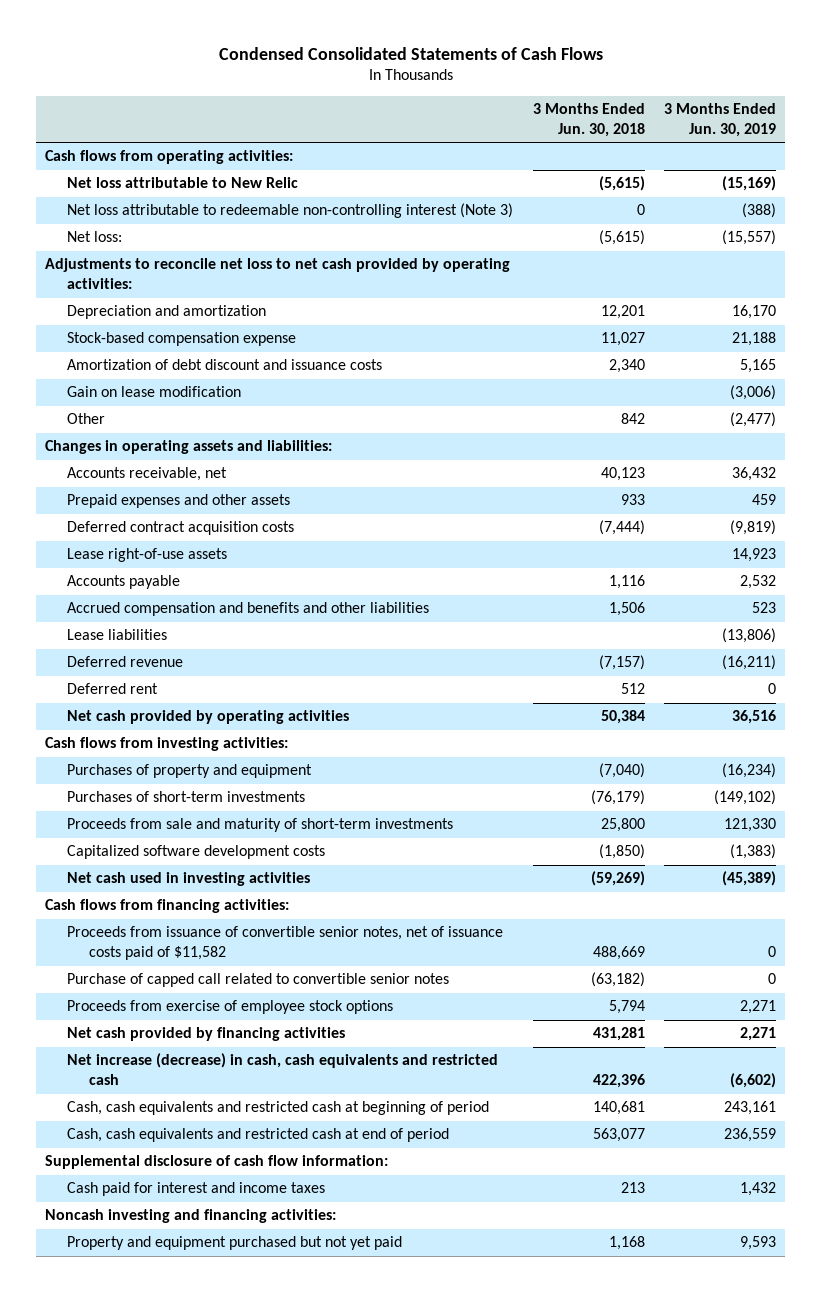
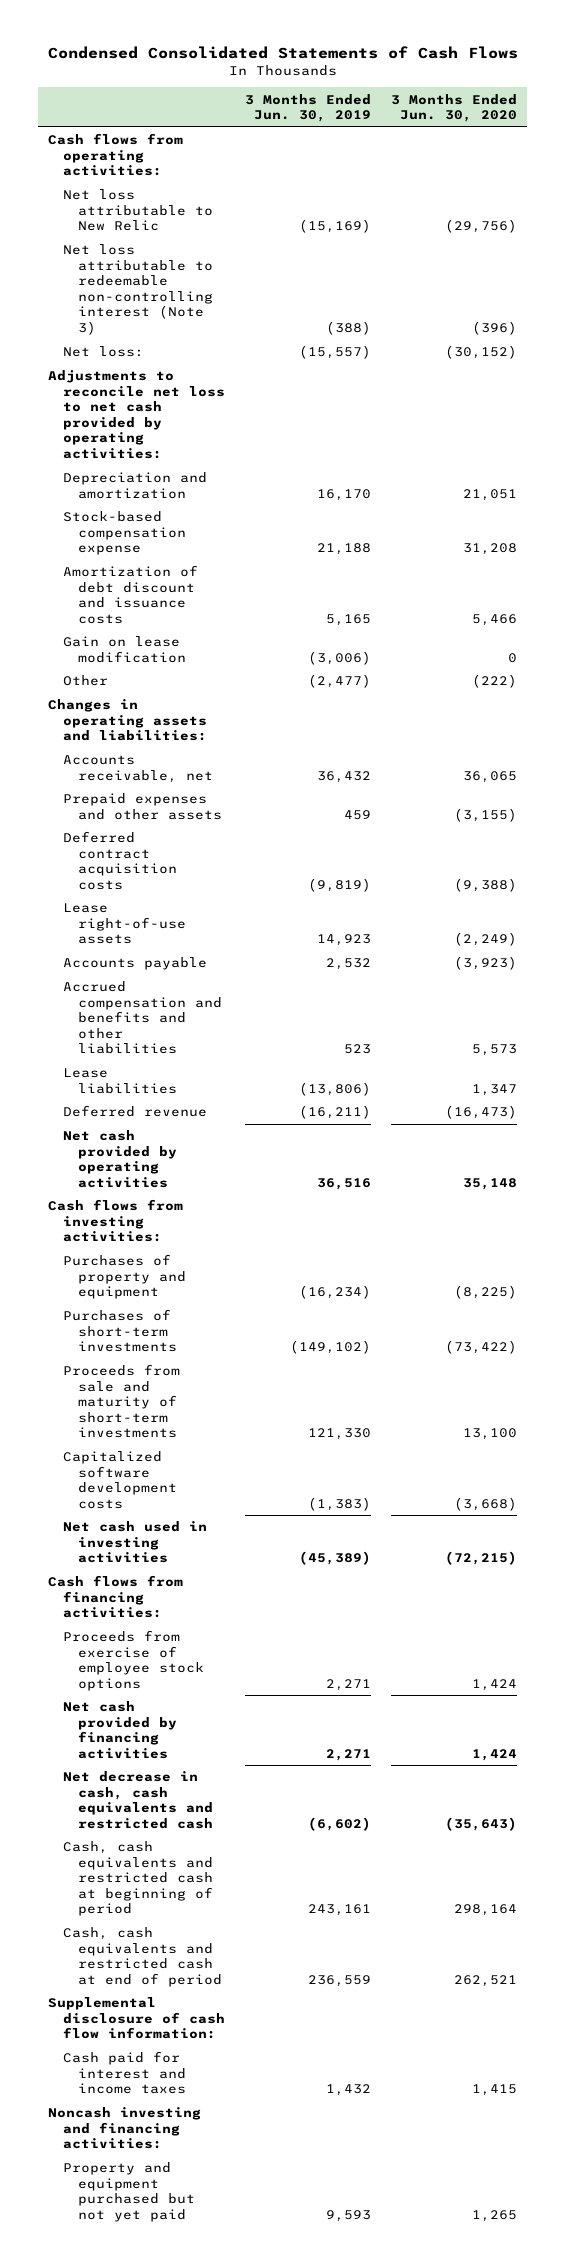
[532,103,645,137] 3 Months Ended Jun. 30, 2018 -> none
none -> [390,93,517,123] 3 Months Ended Jun. 30, 2020
[67,683,159,695] Deferred rent -> none
[67,926,504,961] Proceeds from issuance of convertible senior notes, net of issuance costs paid of $11,582 -> none
[67,973,450,988] Purchase of capped call related to convertible senior notes -> none
[67,1053,499,1086] Net increase (decrease) in cash, cash equivalents and restricted cash -> [62,1771,213,1829] Net decrease in cash, cash equivalents and restricted cash

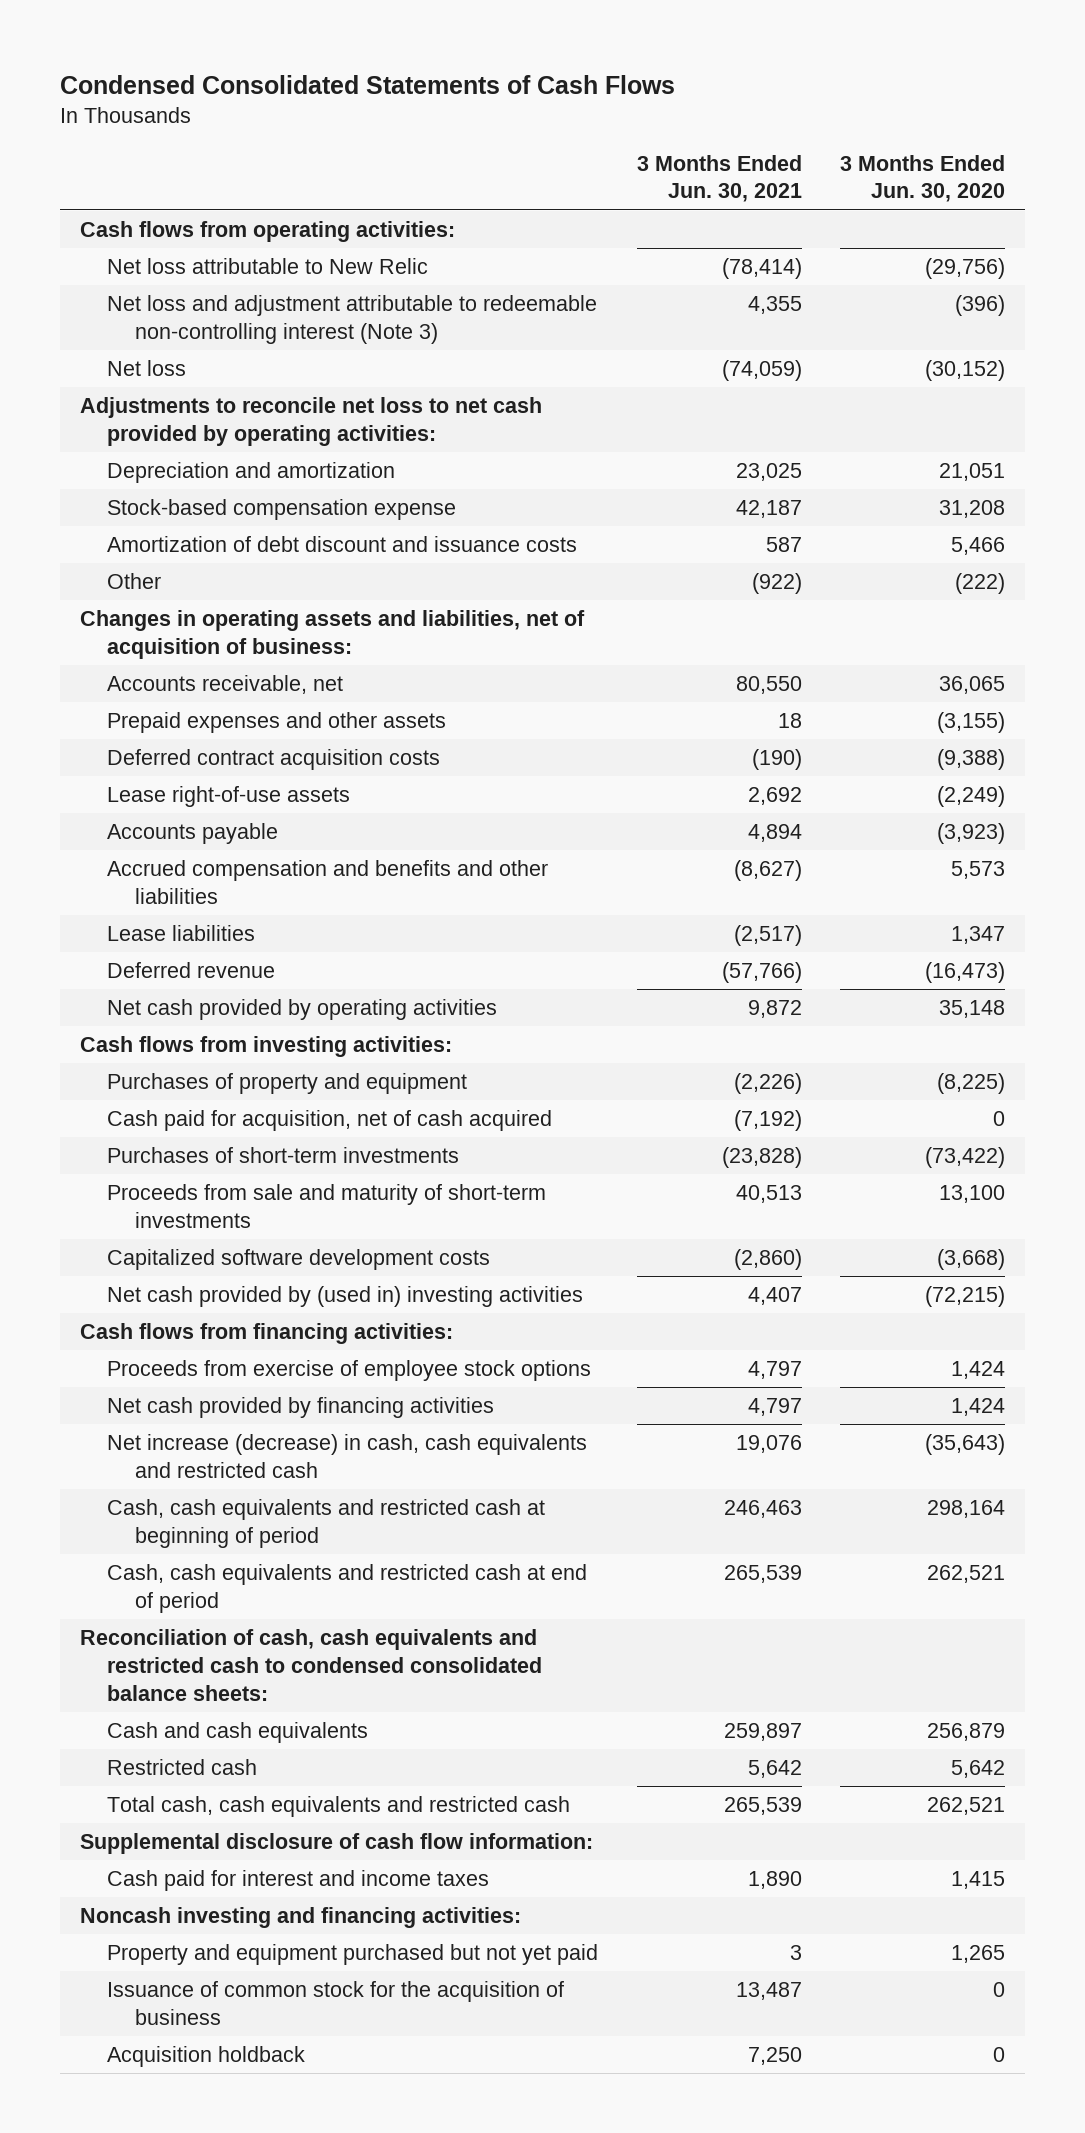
[244,93,371,123] 3 Months Ended Jun. 30, 2019 -> none
none -> [636,154,802,203] 3 Months Ended Jun. 30, 2021
[62,244,213,336] Net loss attributable to redeemable non-controlling interest (Note 3) -> [107,295,598,344] Net loss and adjustment attributable to redeemable non-controlling interest (Note 3)
[62,346,144,358] Net loss: -> [107,360,187,377] Net loss
[62,636,186,663] Gain on lease modification -> none
[48,699,207,742] Changes in operating assets and liabilities: -> [79,610,585,659] Changes in operating assets and liabilities, net of acquisition of business:
none -> [107,1110,553,1132] Cash paid for acquisition, net of cash acquired
[62,1521,207,1564] Net cash used in investing activities -> [107,1286,584,1308] Net cash provided by (used in) investing activities
[62,1771,213,1829] Net decrease in cash, cash equivalents and restricted cash -> [107,1434,588,1478] Net increase (decrease) in cash, cash equivalents and restricted cash
none -> [79,1629,543,1701] Reconciliation of cash, cash equivalents and restricted cash to condensed consolidated balance sheets:
none -> [107,1722,369,1744] Cash and cash equivalents
none -> [107,1759,258,1776] Restricted cash
none -> [107,1796,571,1818] Total cash, cash equivalents and restricted cash
none -> [107,1981,565,2025] Issuance of common stock for the acquisition of business
none -> [107,2046,306,2068] Acquisition holdback

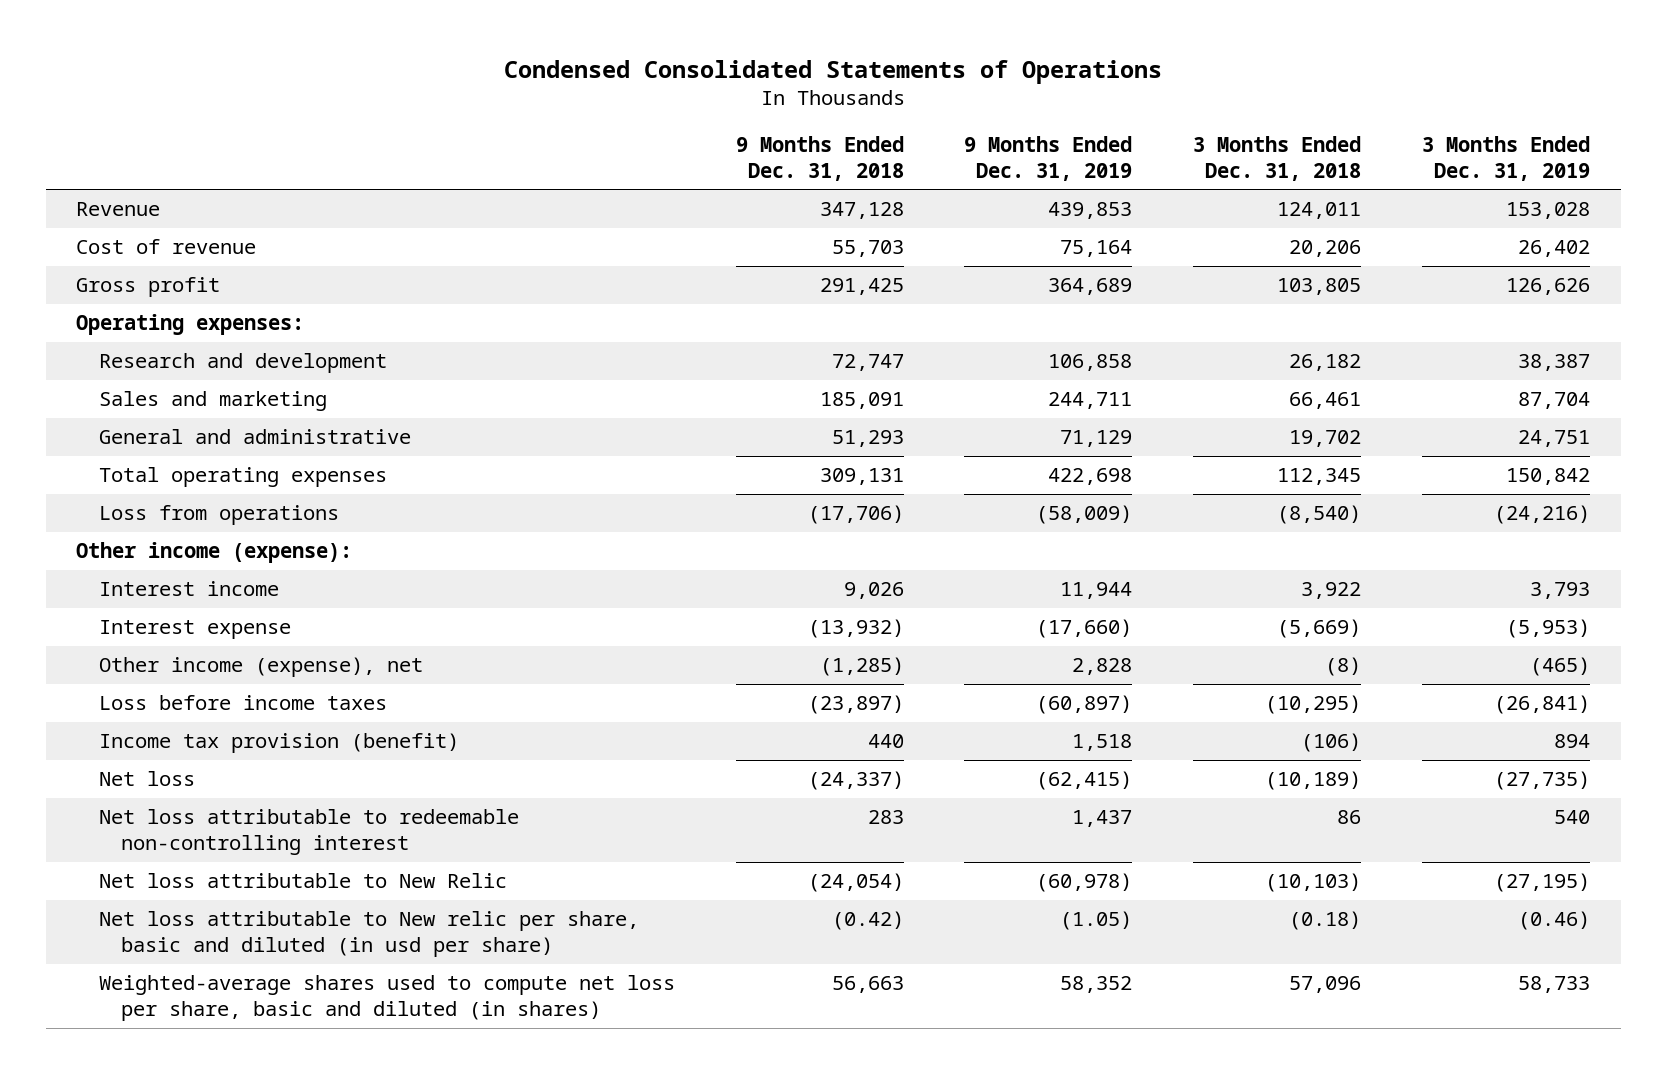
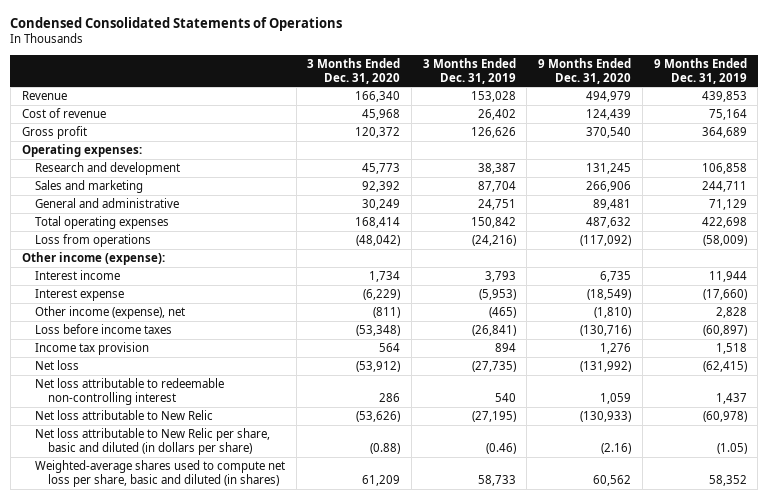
[735,135,904,181] 9 Months Ended Dec. 31, 2018 -> none
[1193,135,1362,181] 3 Months Ended Dec. 31, 2018 -> none
none -> [307,57,401,84] 3 Months Ended Dec. 31, 2020
none -> [538,57,632,84] 9 Months Ended Dec. 31, 2020
[98,733,459,754] Income tax provision (benefit) -> [34,341,149,355] Income tax provision
[98,911,639,958] Net loss attributable to New relic per share, basic and diluted (in usd per share) -> [34,427,270,455] Net loss attributable to New Relic per share, basic and diluted (in dollars per share)

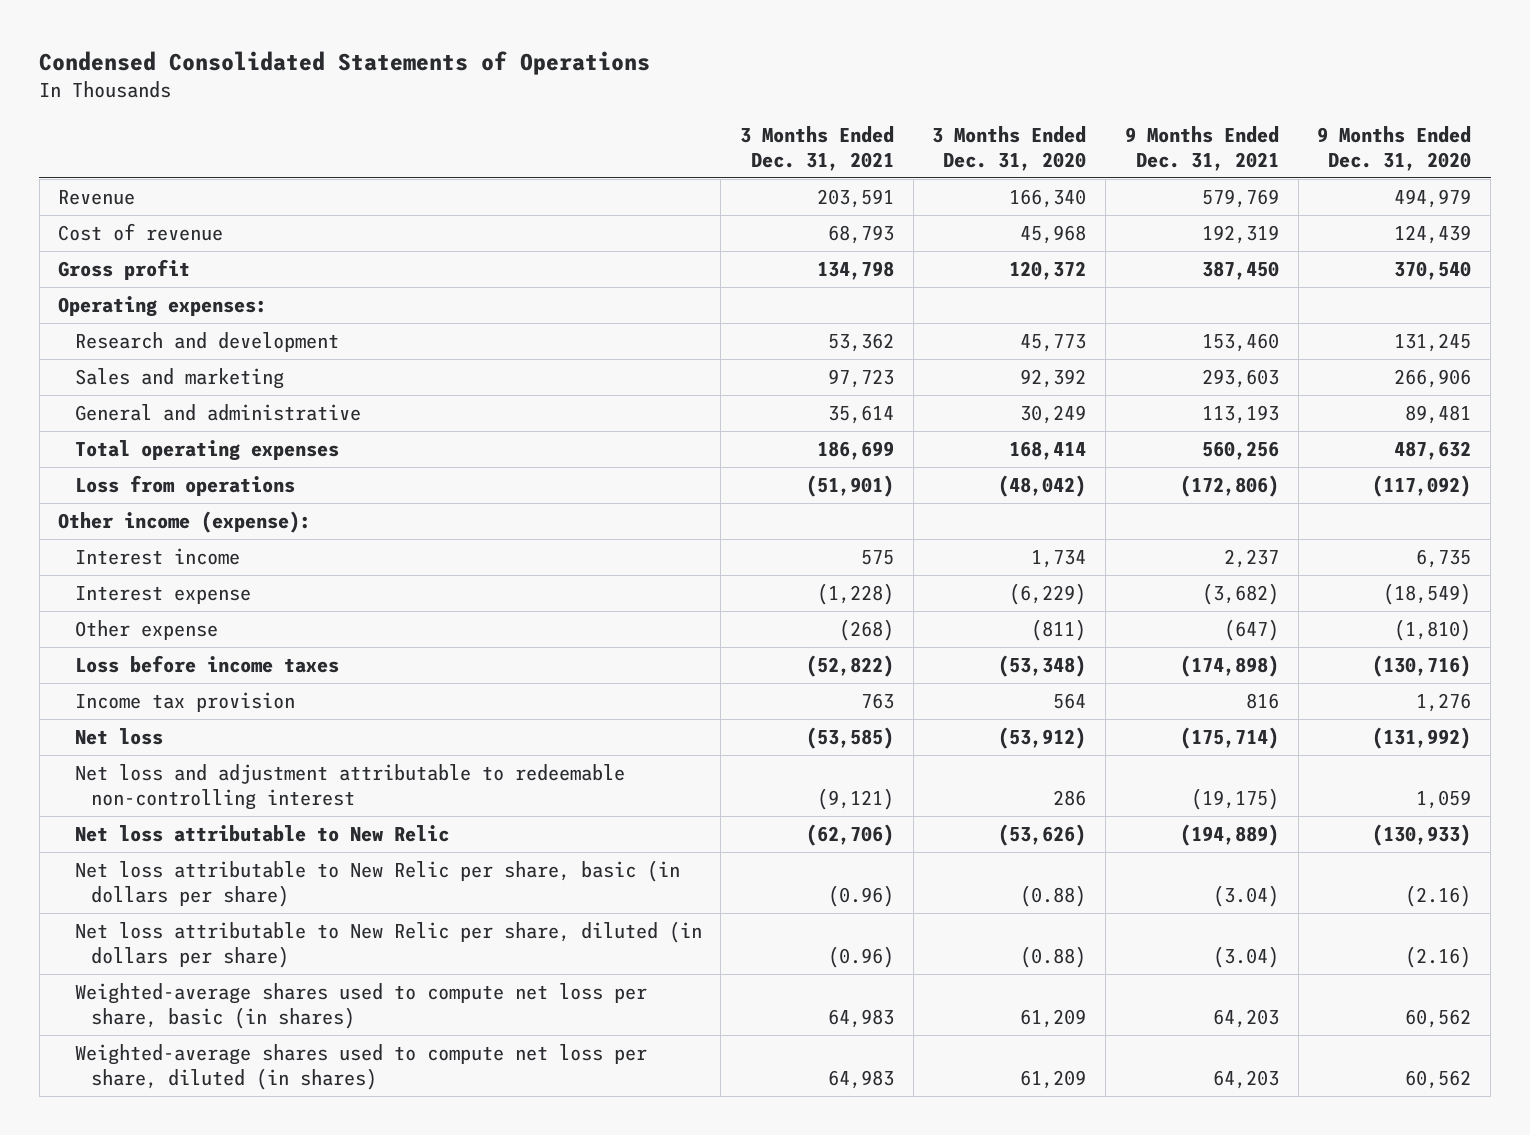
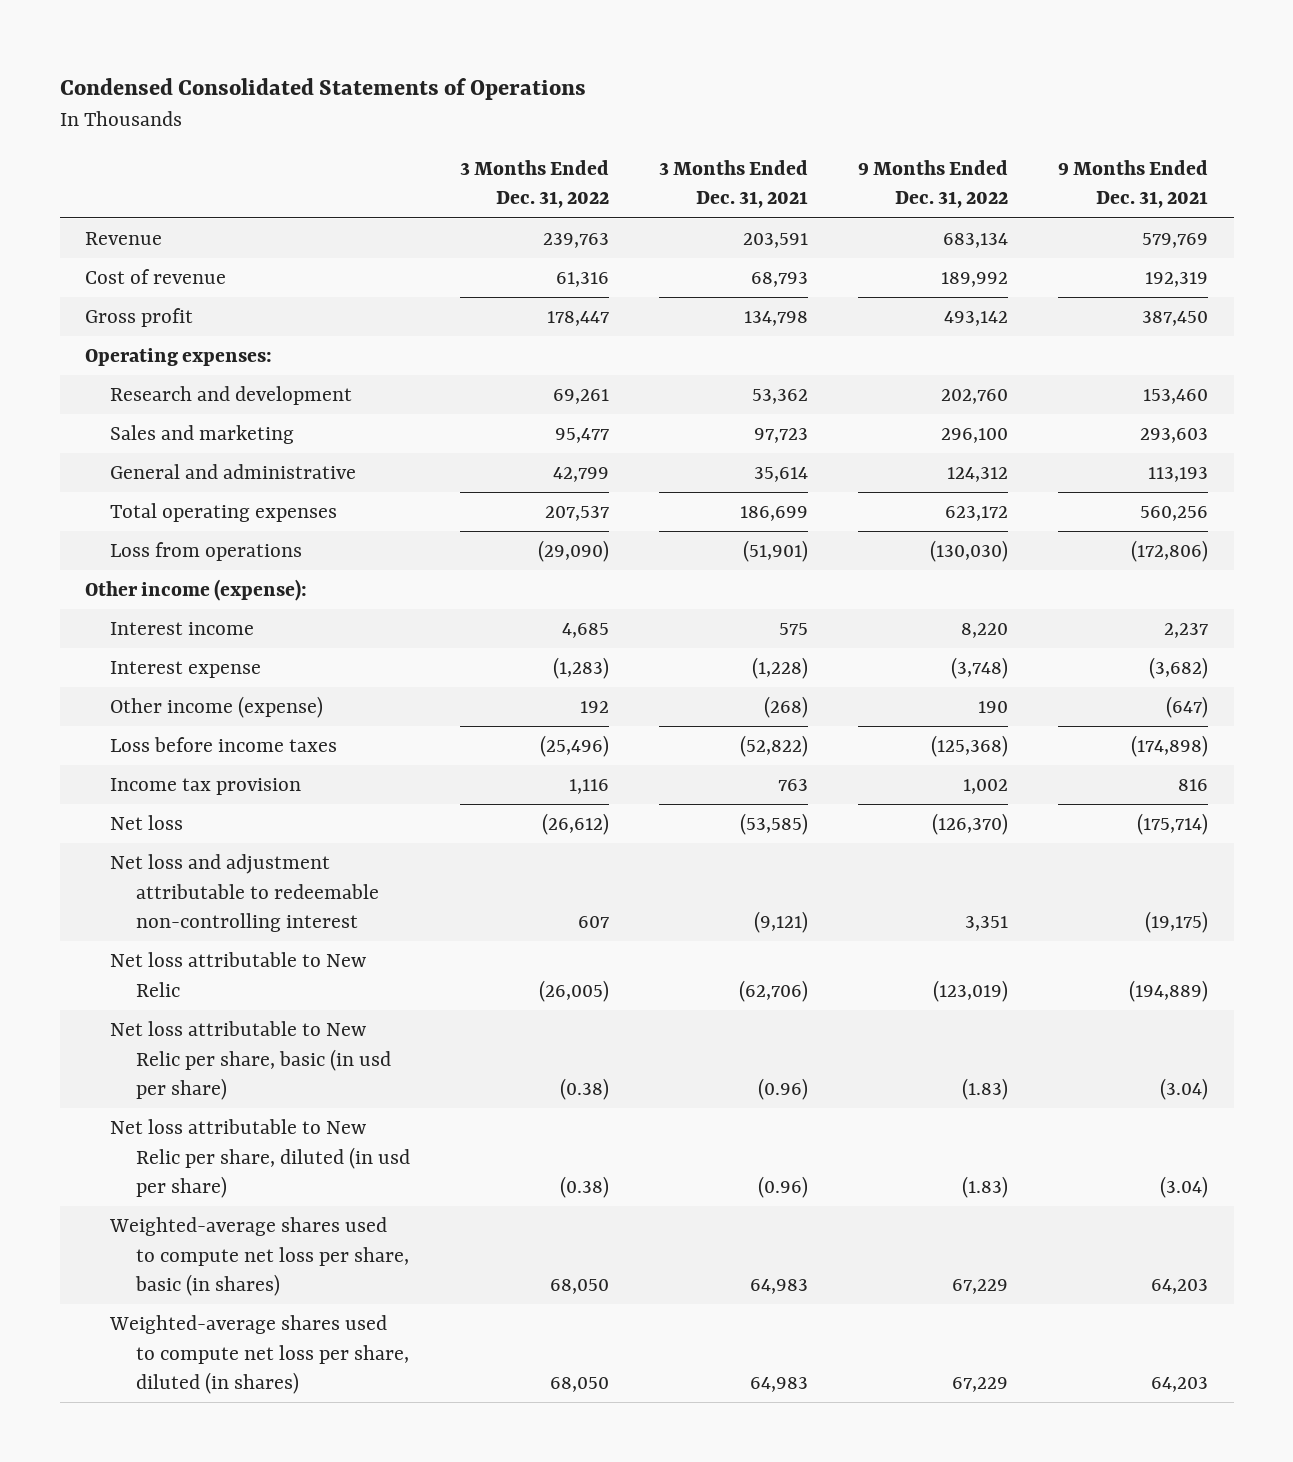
[932,125,1087,171] 3 Months Ended Dec. 31, 2020 -> none
[1317,125,1472,171] 9 Months Ended Dec. 31, 2020 -> none
none -> [459,159,609,209] 3 Months Ended Dec. 31, 2022
none -> [858,159,1009,209] 9 Months Ended Dec. 31, 2022
[74,620,218,641] Other expense -> [110,696,324,719] Other income (expense)
[74,860,680,907] Net loss attributable to New Relic per share, basic (in dollars per share) -> [110,1021,391,1101] Net loss attributable to New Relic per share, basic (in usd per share)
[74,921,702,968] Net loss attributable to New Relic per share, diluted (in dollars per share) -> [110,1119,410,1199] Net loss attributable to New Relic per share, diluted (in usd per share)

